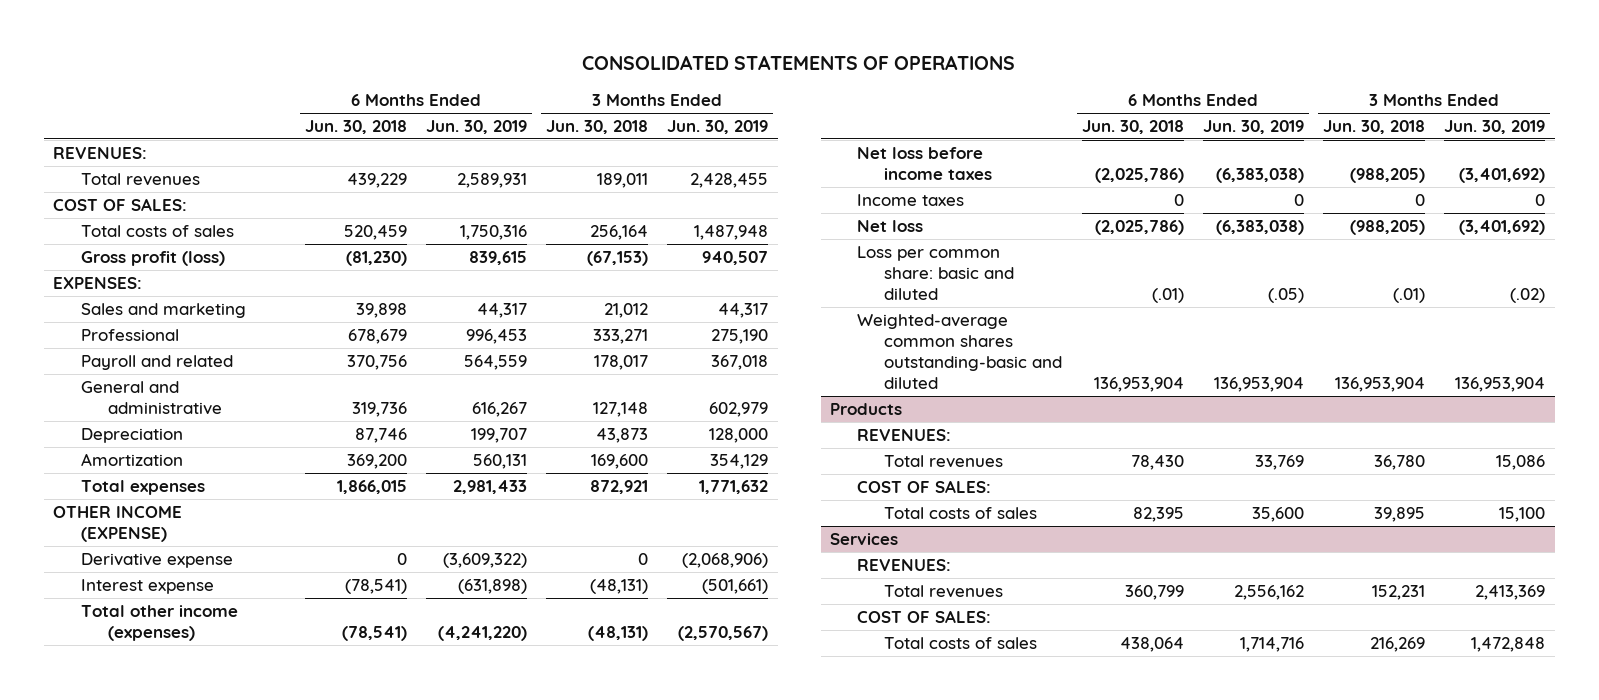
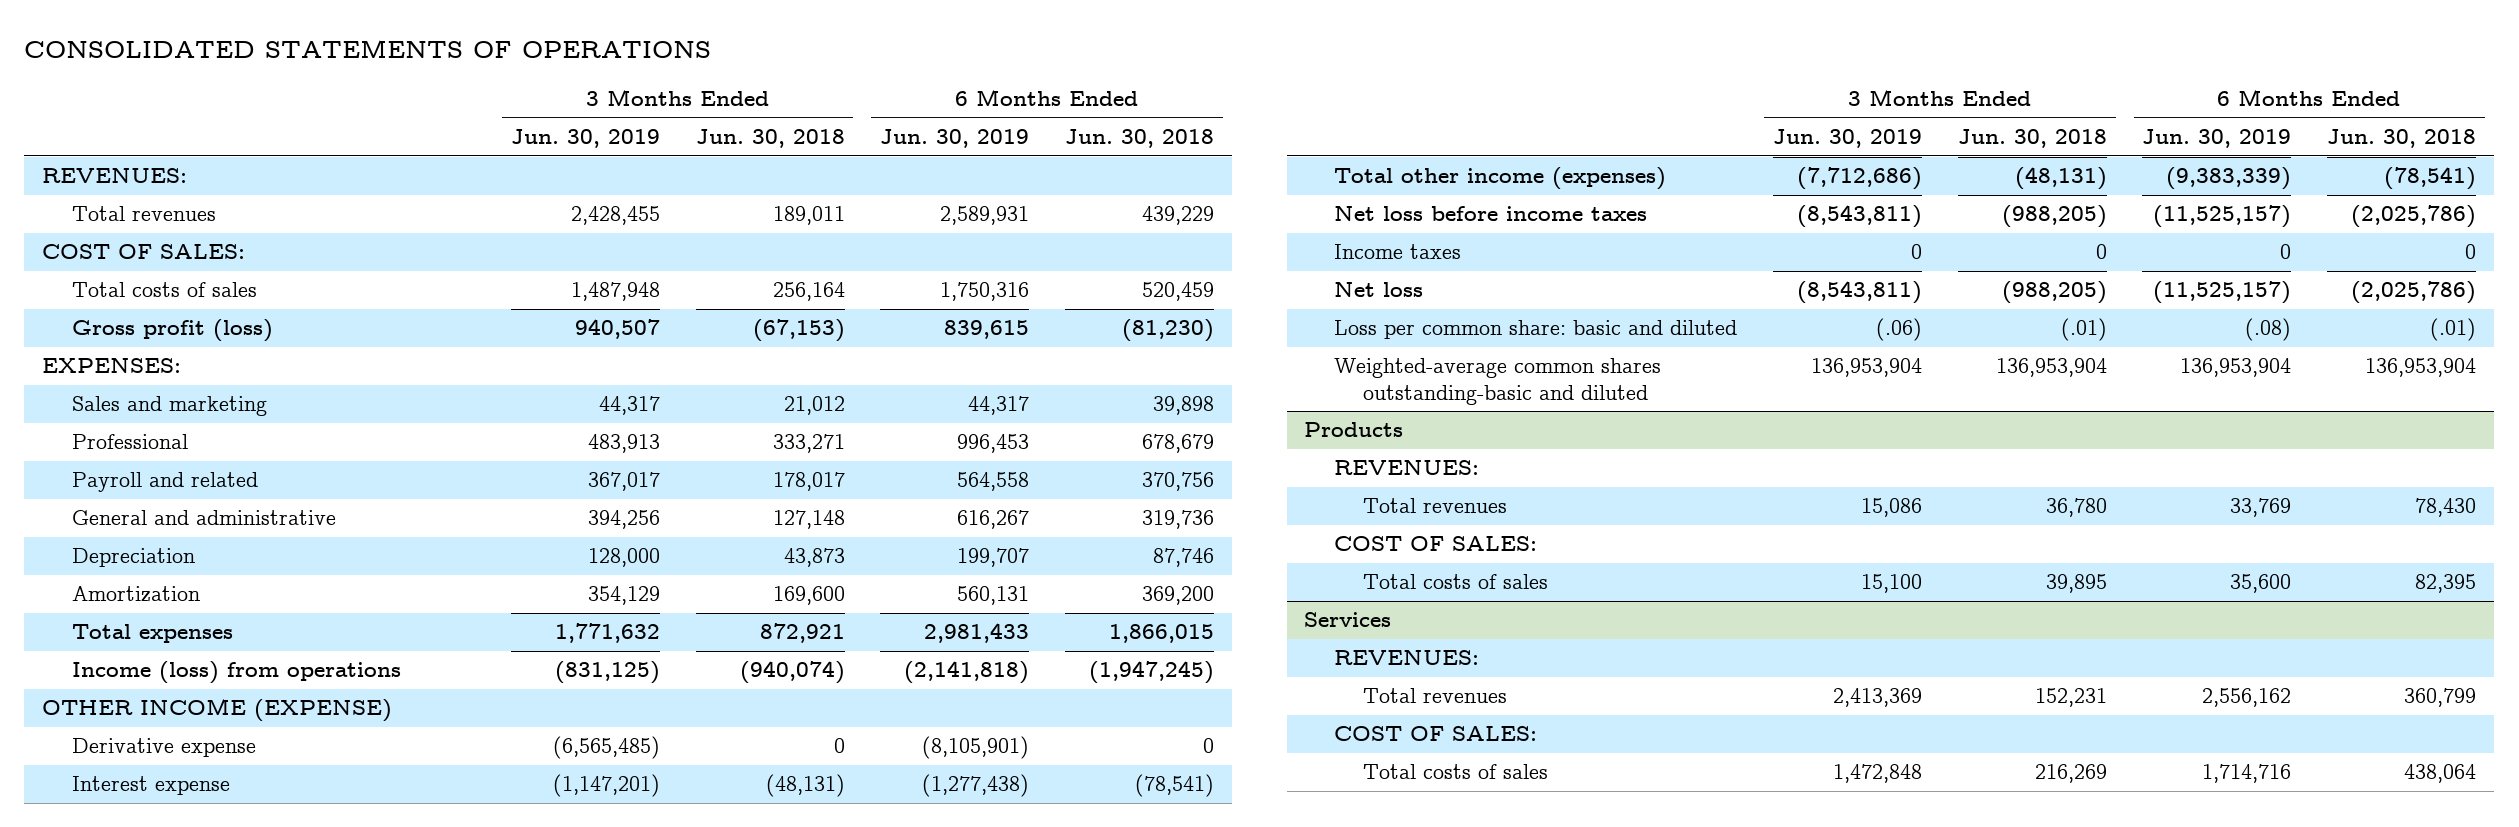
[711,328,769,344] 275,190 -> [587,434,660,454] 483,913
[464,354,528,370] 564,559 -> [957,472,1030,492] 564,558
[711,354,769,370] 367,018 -> [587,472,660,492] 367,017
[709,401,769,417] 602,979 -> [587,510,660,530] 394,256
none -> [71,661,401,685] Income (loss) from operations
[443,552,528,568] (3,609,322) -> [922,736,1030,760] (8,105,901)
[682,552,769,568] (2,068,906) -> [552,736,660,760] (6,565,485)
[458,578,528,594] (631,898) -> [922,774,1030,798] (1,277,438)
[702,578,769,594] (501,661) -> [552,774,660,798] (1,147,201)
[438,625,528,641] (4,241,220) -> [2166,167,2292,191] (9,383,339)
[678,625,769,641] (2,570,567) -> [1796,167,1922,191] (7,712,686)
[1215,167,1304,183] (6,383,038) -> [2153,205,2292,229] (11,525,157)
[1459,167,1546,183] (3,401,692) -> [1796,205,1922,229] (8,543,811)
[1215,219,1304,235] (6,383,038) -> [2153,281,2292,305] (11,525,157)
[1459,219,1546,235] (3,401,692) -> [1796,281,1922,305] (8,543,811)
[1267,288,1304,304] (.05) -> [2245,318,2292,342] (.08)
[1510,288,1546,304] (.02) -> [1875,318,1922,342] (.06)

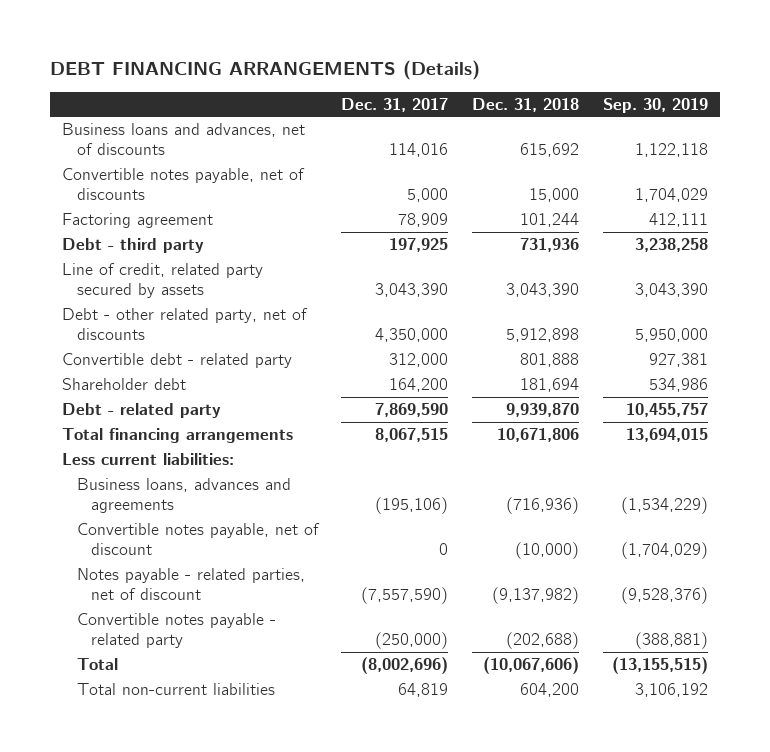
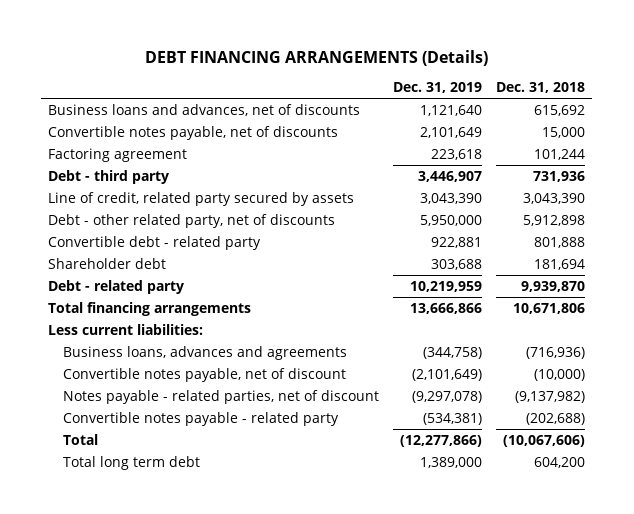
[341,97,449,112] Dec. 31, 2017 -> none
[603,97,709,113] Sep. 30, 2019 -> none
none -> [392,82,482,94] Dec. 31, 2019
[76,683,275,696] Total non-current liabilities -> [62,455,200,470] Total long term debt

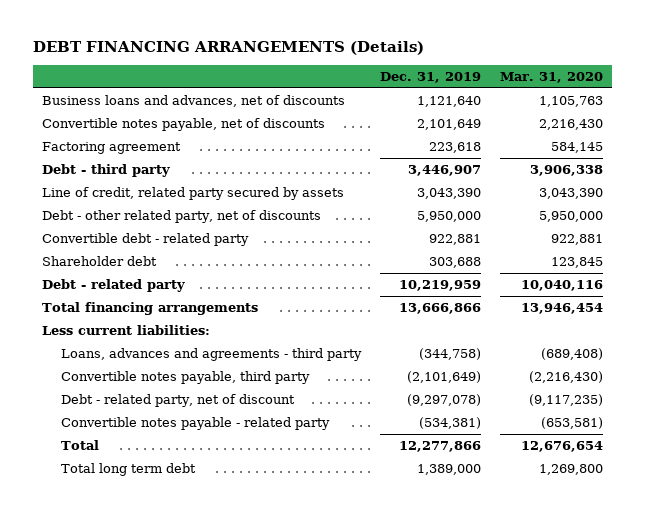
[496,82,586,94] Dec. 31, 2018 -> none
none -> [499,71,603,83] Mar. 31, 2020
[62,345,347,360] Business loans, advances and agreements -> [61,348,363,362] Loans, advances and agreements - third party
[62,367,346,382] Convertible notes payable, net of discount -> [61,371,311,385] Convertible notes payable, third party
[62,389,379,404] Notes payable - related parties, net of discount -> [61,394,296,408] Debt - related party, net of discount
[399,434,482,447] (12,277,866) -> [399,441,482,453] 12,277,866

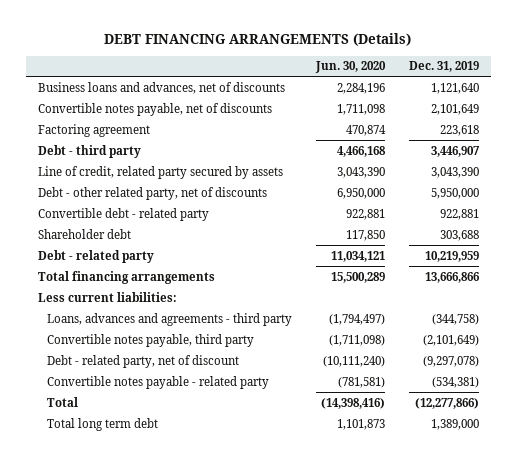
[499,71,603,83] Mar. 31, 2020 -> none
none -> [314,61,386,74] Jun. 30, 2020
[399,441,482,453] 12,277,866 -> [415,397,480,409] (12,277,866)

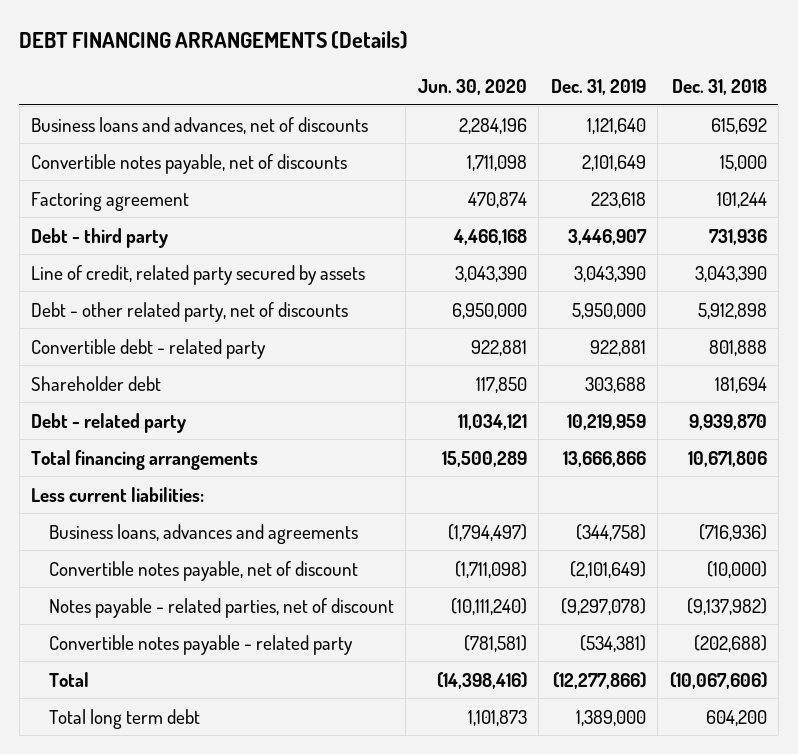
none -> [671,78,767,95] Dec. 31, 2018
[46,312,292,326] Loans, advances and agreements - third party -> [48,523,358,544] Business loans, advances and agreements
[46,333,254,347] Convertible notes payable, third party -> [48,560,358,581] Convertible notes payable, net of discount
[46,354,239,368] Debt - related party, net of discount -> [48,597,394,618] Notes payable - related parties, net of discount

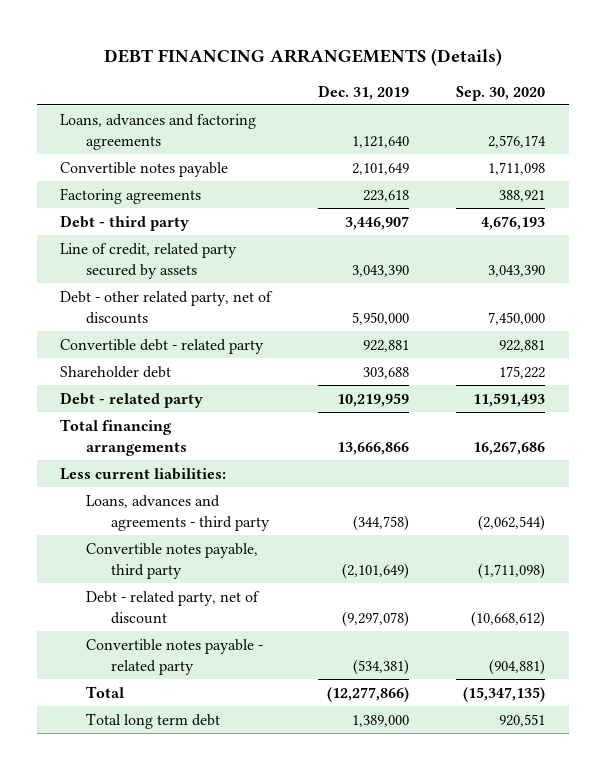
[417,78,527,95] Jun. 30, 2020 -> none
[671,78,767,95] Dec. 31, 2018 -> none
none -> [456,85,546,101] Sep. 30, 2020
[31,116,369,134] Business loans and advances, net of discounts -> [60,113,257,150] Loans, advances and factoring agreements
[31,153,348,174] Convertible notes payable, net of discounts -> [60,161,229,177] Convertible notes payable
[31,191,190,211] Factoring agreement -> [60,187,202,204] Factoring agreements
[48,523,358,544] Business loans, advances and agreements -> [85,494,271,531] Loans, advances and agreements - third party
[48,560,358,581] Convertible notes payable, net of discount -> [85,542,258,579] Convertible notes payable, third party
[48,597,394,618] Notes payable - related parties, net of discount -> [85,590,260,624] Debt - related party, net of discount

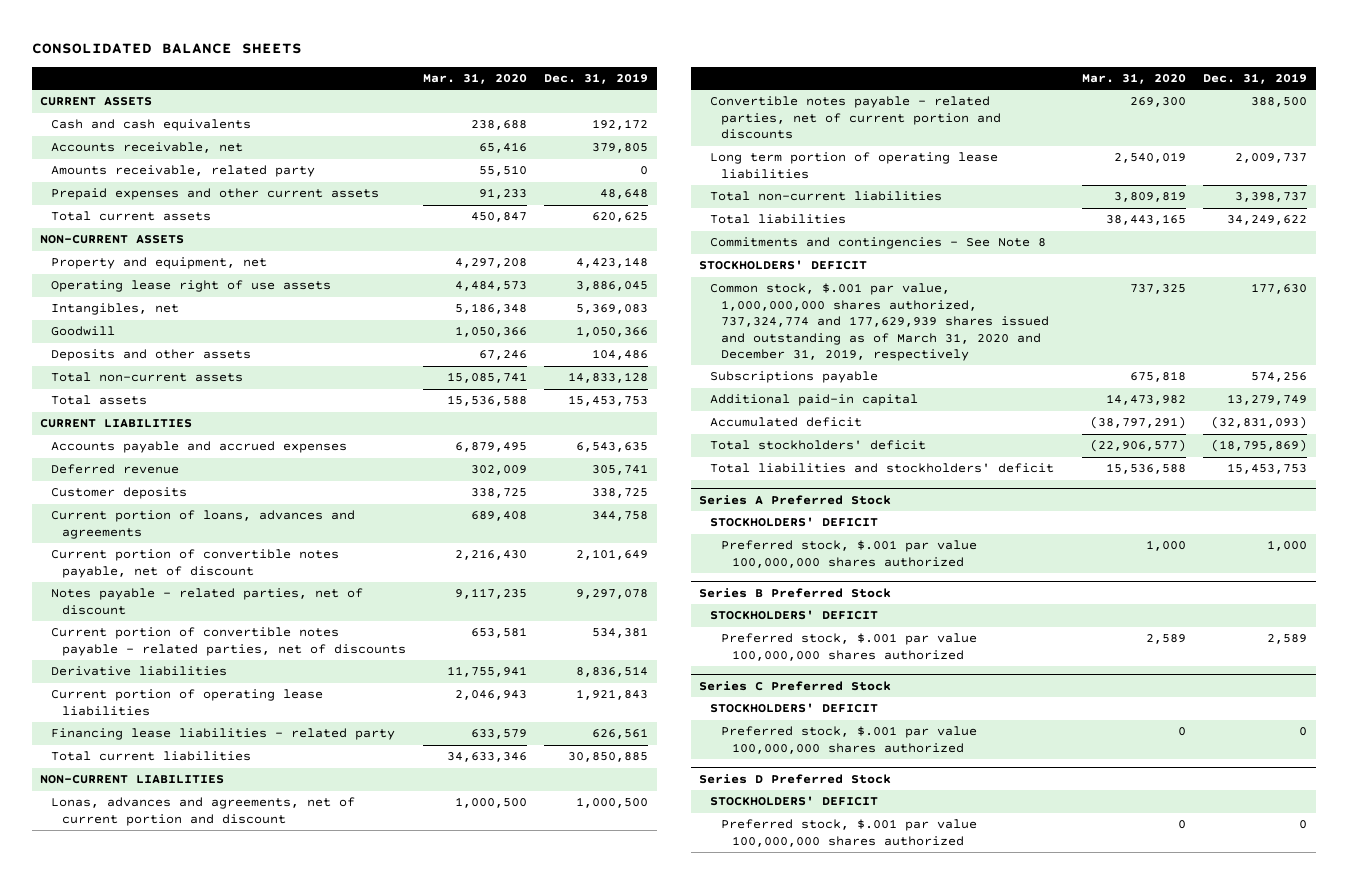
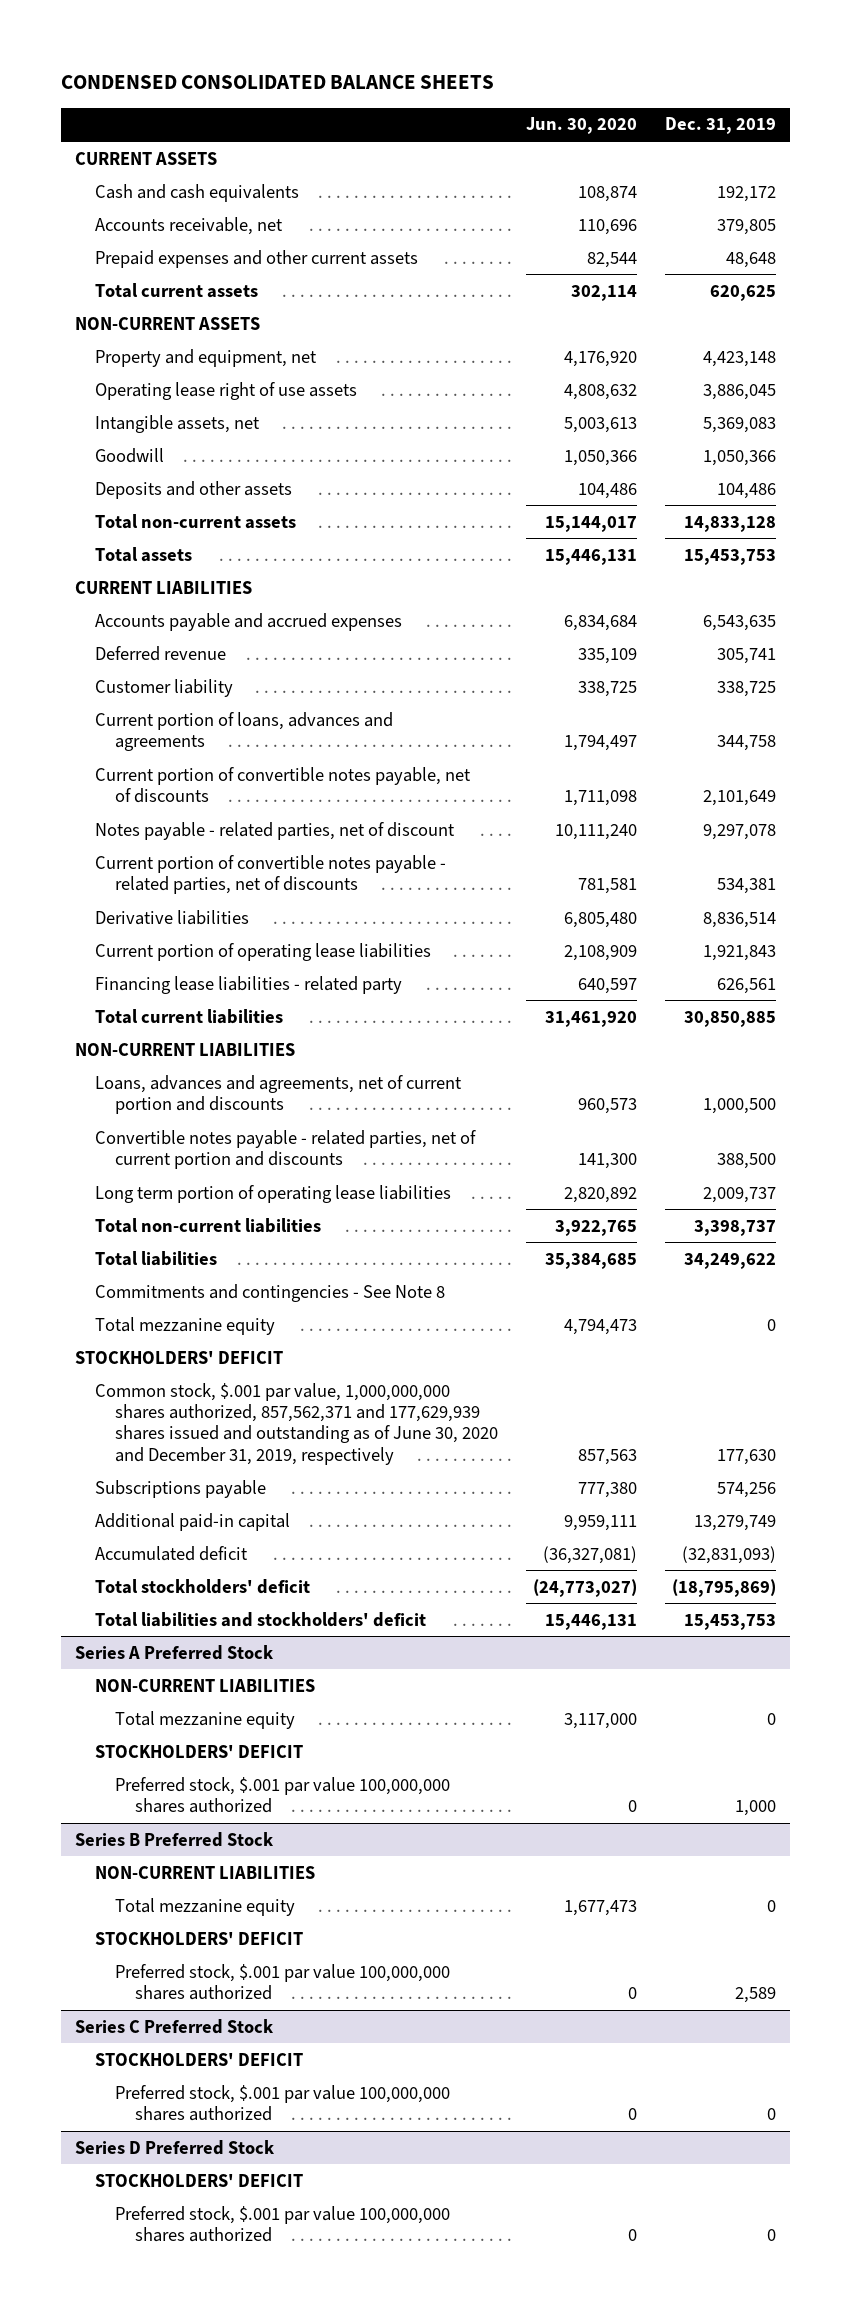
[31,43,302,55] CONSOLIDATED BALANCE SHEETS -> [61,75,495,90] CONDENSED CONSOLIDATED BALANCE SHEETS
[423,73,528,85] Mar. 31, 2020 -> none
none -> [525,117,637,135] Jun. 30, 2020
[51,165,316,178] Amounts receivable, related party -> none
[51,303,180,316] Intangibles, net -> [95,414,261,433] Intangible assets, net
[51,487,188,500] Customer deposits -> [95,678,234,697] Customer liability
[51,549,340,578] Current portion of convertible notes payable, net of discount -> [95,766,472,804] Current portion of convertible notes payable, net of discounts
[51,797,356,826] Lonas, advances and agreements, net of current portion and discount -> [95,1074,463,1115] Loans, advances and agreements, net of current portion and discounts
none -> [95,1316,276,1335] Total mezzanine equity
[710,283,1050,362] Common stock, $.001 par value, 1,000,000,000 shares authorized, 737,324,774 and 177,629,939 shares issued and outstanding as of March 31, 2020 and December 31, 2019, respectively -> [95,1382,498,1465] Common stock, $.001 par value, 1,000,000,000 shares authorized, 857,562,371 and 177,629,939 shares issued and outstanding as of June 30, 2020 and December 31, 2019, respectively
none -> [95,1678,316,1692] NON-CURRENT LIABILITIES
none -> [114,1710,295,1729] Total mezzanine equity
none -> [95,1865,316,1879] NON-CURRENT LIABILITIES
none -> [114,1897,295,1916] Total mezzanine equity

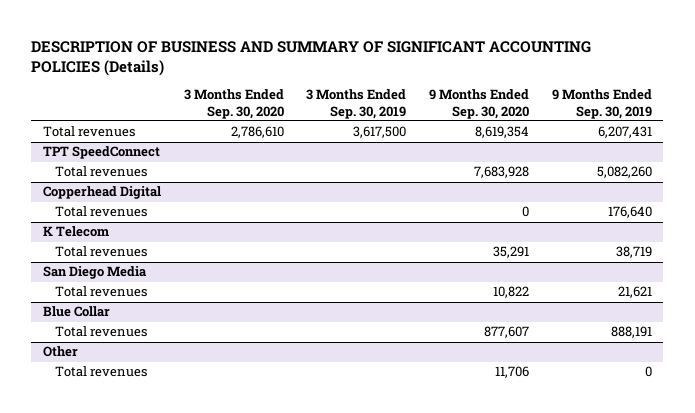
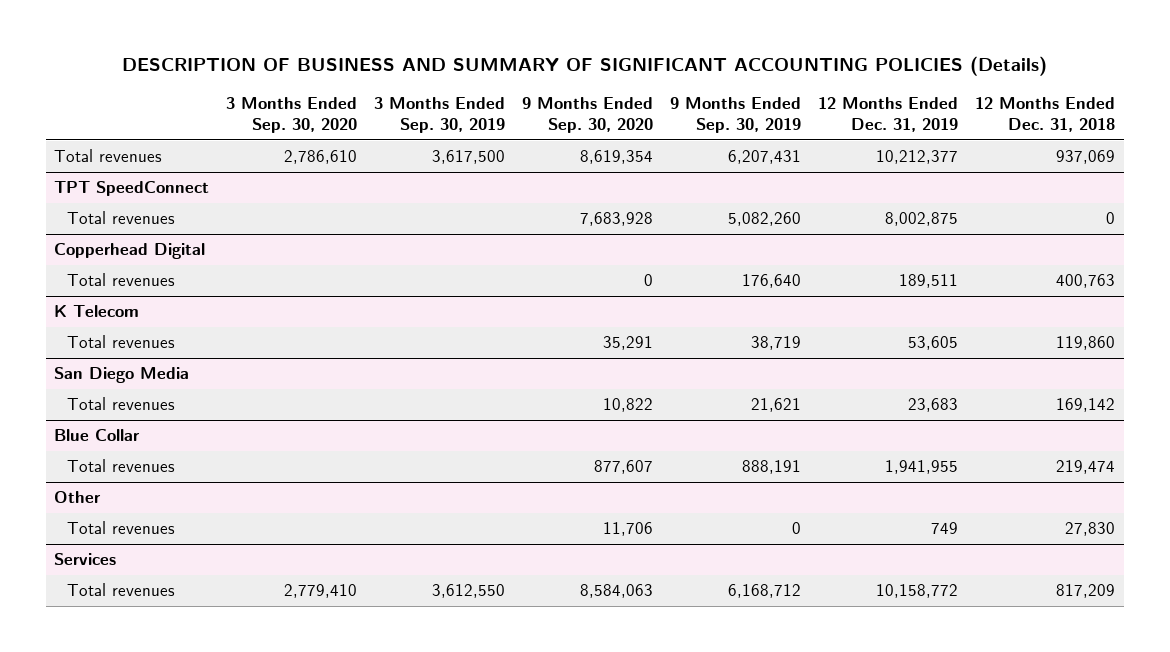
none -> [818,96,959,132] 12 Months Ended Dec. 31, 2019
none -> [975,96,1116,132] 12 Months Ended Dec. 31, 2018
none -> [54,553,117,566] Services
none -> [67,583,176,597] Total revenues

